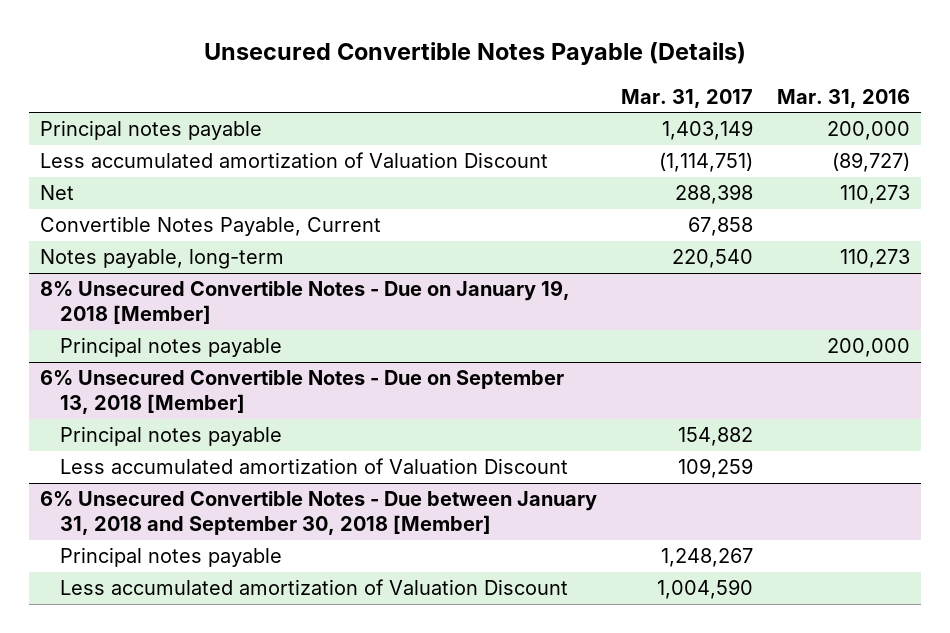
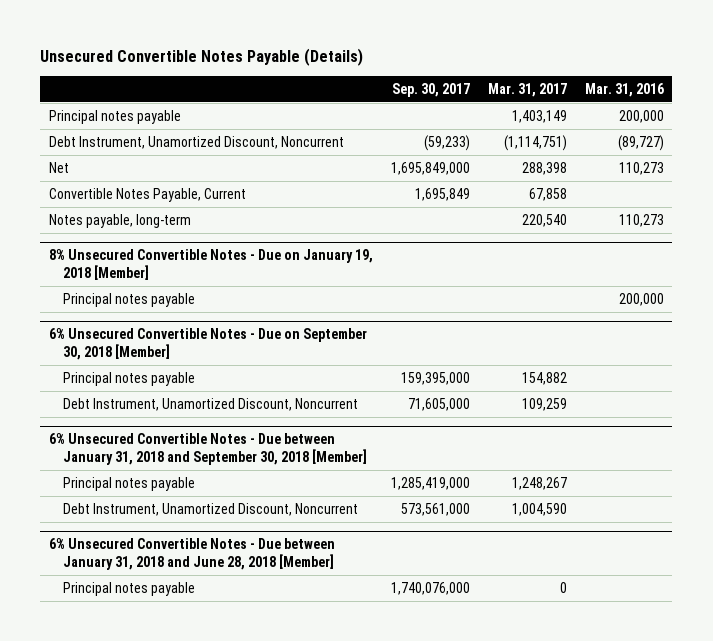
none -> [392,82,471,97] Sep. 30, 2017
[40,152,549,169] Less accumulated amortization of Valuation Discount -> [49,135,345,149] Debt Instrument, Unamortized Discount, Noncurrent
[40,370,565,414] 6% Unsecured Convertible Notes - Due on September 13, 2018 [Member] -> [49,327,368,360] 6% Unsecured Convertible Notes - Due on September 30, 2018 [Member]
[60,458,569,475] Less accumulated amortization of Valuation Discount -> [62,397,358,411] Debt Instrument, Unamortized Discount, Noncurrent
[60,579,569,596] Less accumulated amortization of Valuation Discount -> [62,502,358,516] Debt Instrument, Unamortized Discount, Noncurrent
none -> [49,537,336,570] 6% Unsecured Convertible Notes - Due between January 31, 2018 and June 28, 2018 [Member]
none -> [62,581,195,596] Principal notes payable

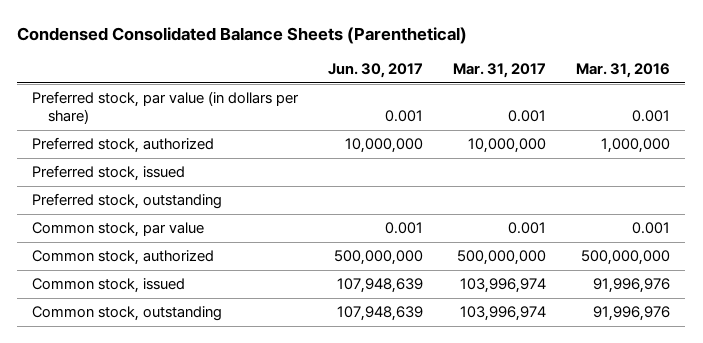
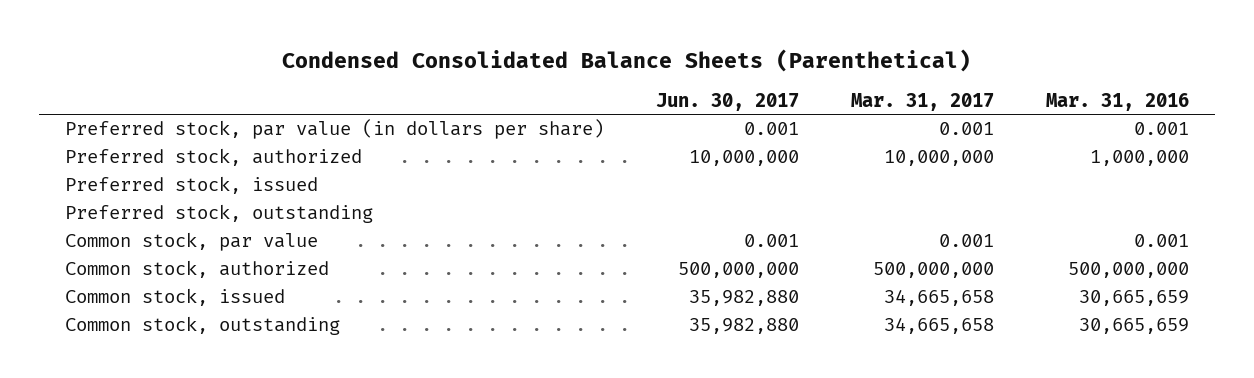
[337,278,424,294] 107,948,639 -> [689,290,800,307] 35,982,880
[460,278,547,294] 103,996,974 -> [883,289,994,307] 34,665,658
[593,278,671,294] 91,996,976 -> [1078,290,1189,307] 30,665,659
[337,306,424,322] 107,948,639 -> [689,318,800,335] 35,982,880
[460,306,547,322] 103,996,974 -> [883,317,994,335] 34,665,658
[593,306,671,322] 91,996,976 -> [1078,318,1189,335] 30,665,659

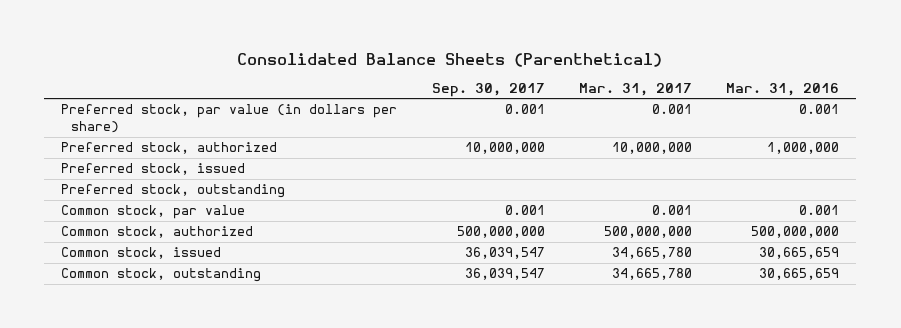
[281,48,971,72] Condensed Consolidated Balance Sheets (Parenthetical) -> [237,52,663,67] Consolidated Balance Sheets (Parenthetical)
[656,92,800,111] Jun. 30, 2017 -> none
none -> [431,82,545,97] Sep. 30, 2017
[883,289,994,307] 34,665,658 -> [612,247,693,260] 34,665,780
[883,317,994,335] 34,665,658 -> [612,268,693,281] 34,665,780

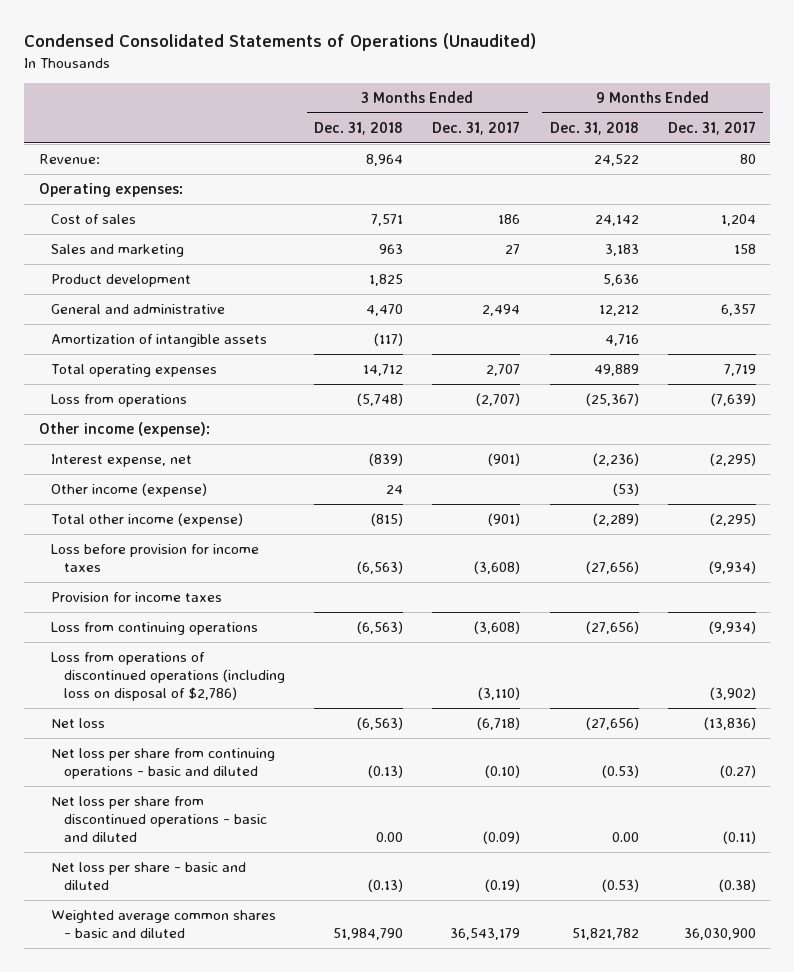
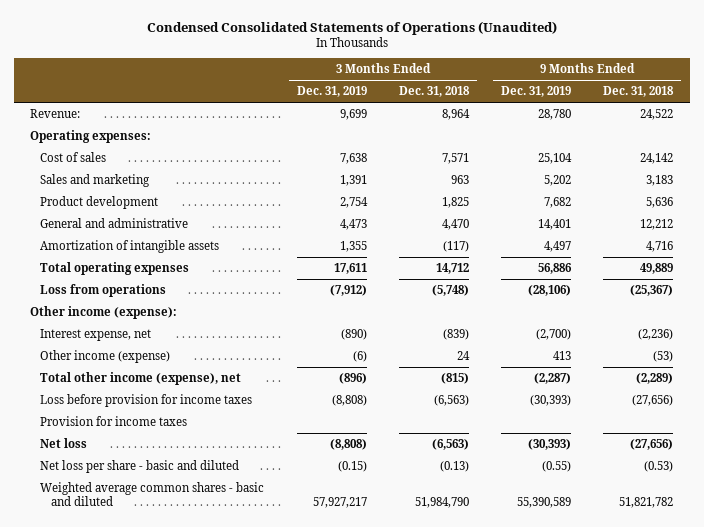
[432,120,521,135] Dec. 31, 2017 -> none
[667,120,756,135] Dec. 31, 2017 -> none
none -> [296,86,367,98] Dec. 31, 2019
none -> [501,86,572,98] Dec. 31, 2019
[51,513,244,528] Total other income (expense) -> [40,372,242,386] Total other income (expense), net
[51,622,259,636] Loss from continuing operations -> none
[51,652,285,702] Loss from operations of discontinued operations (including loss on disposal of $2,786) -> none
[51,748,276,780] Net loss per share from continuing operations - basic and diluted -> none
[51,796,267,843] Net loss per share from discontinued operations - basic and diluted -> none

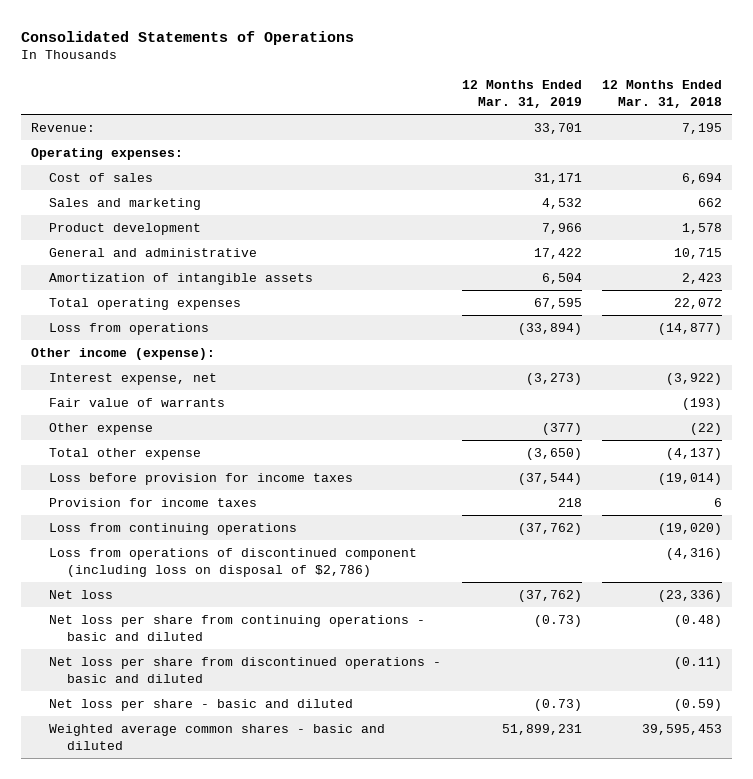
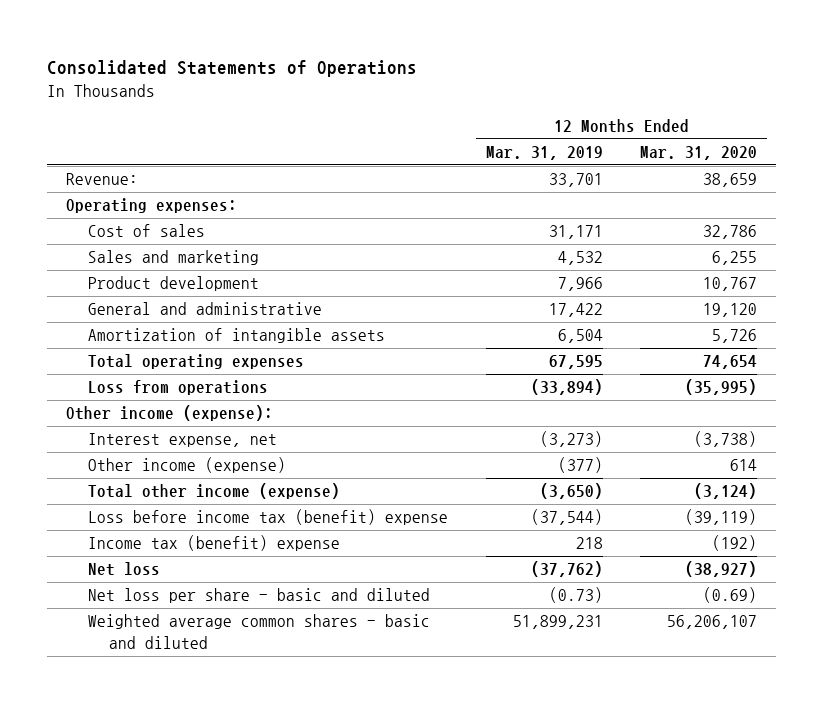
[601,80,722,109] 12 Months Ended Mar. 31, 2018 -> none
none -> [640,146,758,161] Mar. 31, 2020
[49,397,226,407] Fair value of warrants -> none
[49,522,298,535] Loss from continuing operations -> none
[49,547,418,577] Loss from operations of discontinued component (including loss on disposal of $2,786) -> none
[49,422,154,435] Other expense -> [87,457,286,474] Other income (expense)
[49,447,202,460] Total other expense -> [87,483,340,500] Total other income (expense)
[49,472,354,485] Loss before provision for income taxes -> [87,509,448,526] Loss before income tax (benefit) expense
[49,497,258,507] Provision for income taxes -> [87,535,340,552] Income tax (benefit) expense
[49,614,426,641] Net loss per share from continuing operations - basic and diluted -> none
[49,656,442,683] Net loss per share from discontinued operations - basic and diluted -> none

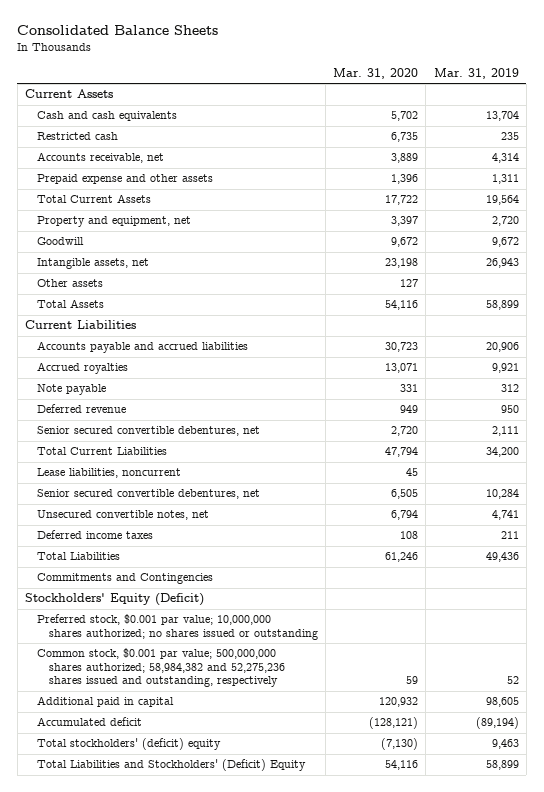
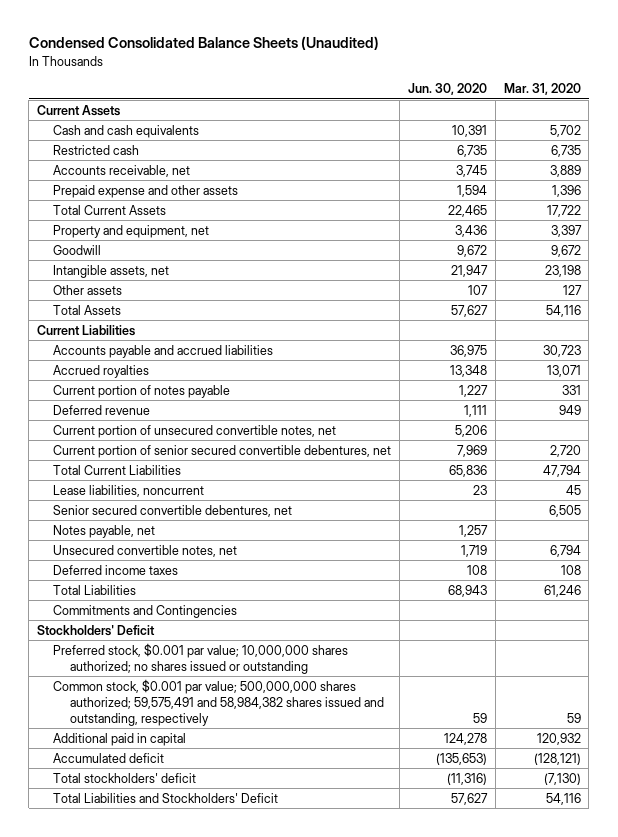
[17,25,219,36] Consolidated Balance Sheets -> [28,36,379,51] Condensed Consolidated Balance Sheets (Unaudited)
[433,68,519,80] Mar. 31, 2019 -> none
none -> [407,83,487,96] Jun. 30, 2020
[36,384,106,396] Note payable -> [53,384,231,398] Current portion of notes payable
none -> [53,424,337,438] Current portion of unsecured convertible notes, net
[36,426,260,437] Senior secured convertible debentures, net -> [53,444,392,458] Current portion of senior secured convertible debentures, net
none -> [53,524,156,538] Notes payable, net
[25,593,205,607] Stockholders' Equity (Deficit) -> [36,624,155,636] Stockholders' Deficit
[36,648,285,688] Common stock, $0.001 par value; 500,000,000 shares authorized; 58,984,382 and 52,275,236 shares issued and outstanding, respectively -> [53,678,384,726] Common stock, $0.001 par value; 500,000,000 shares authorized; 59,575,491 and 58,984,382 shares issued and outstanding, respectively
[36,738,221,751] Total stockholders' (deficit) equity -> [53,772,197,783] Total stockholders' deficit
[36,759,306,772] Total Liabilities and Stockholders' (Deficit) Equity -> [53,792,279,803] Total Liabilities and Stockholders' Deficit

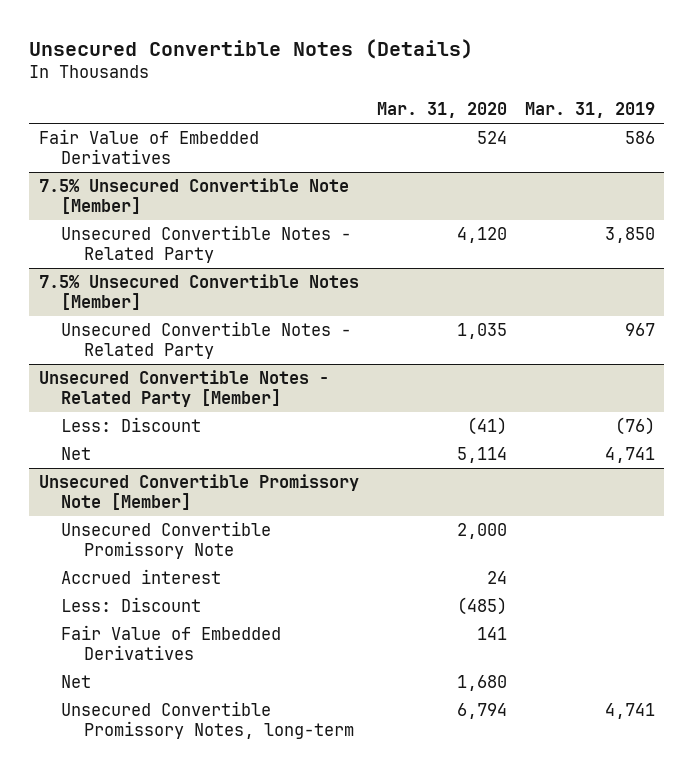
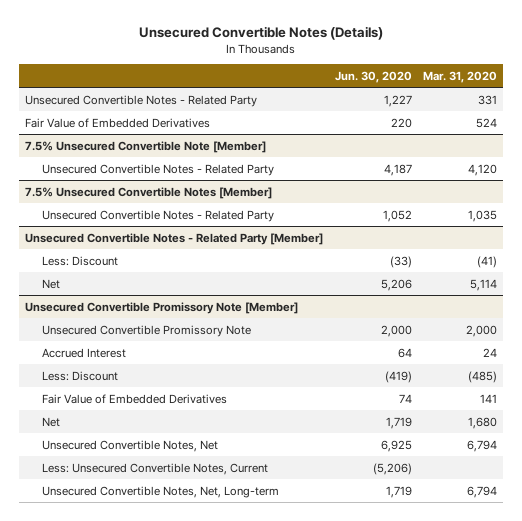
[525,102,656,119] Mar. 31, 2019 -> none
none -> [334,70,412,83] Jun. 30, 2020
none -> [24,94,257,107] Unsecured Convertible Notes - Related Party
[61,569,222,585] Accrued interest -> [42,347,127,358] Accrued Interest
none -> [42,439,219,452] Unsecured Convertible Notes, Net
none -> [42,462,269,475] Less: Unsecured Convertible Notes, Current
[61,701,354,739] Unsecured Convertible Promissory Notes, long-term -> [42,485,280,498] Unsecured Convertible Notes, Net, Long-term

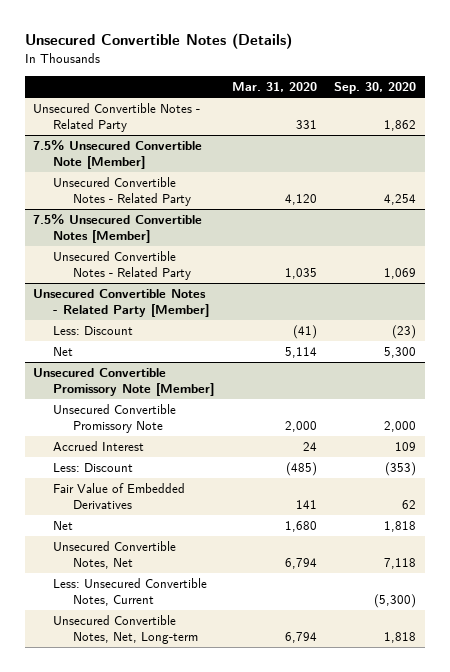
[334,70,412,83] Jun. 30, 2020 -> none
none -> [334,82,417,95] Sep. 30, 2020
[24,117,210,128] Fair Value of Embedded Derivatives -> none

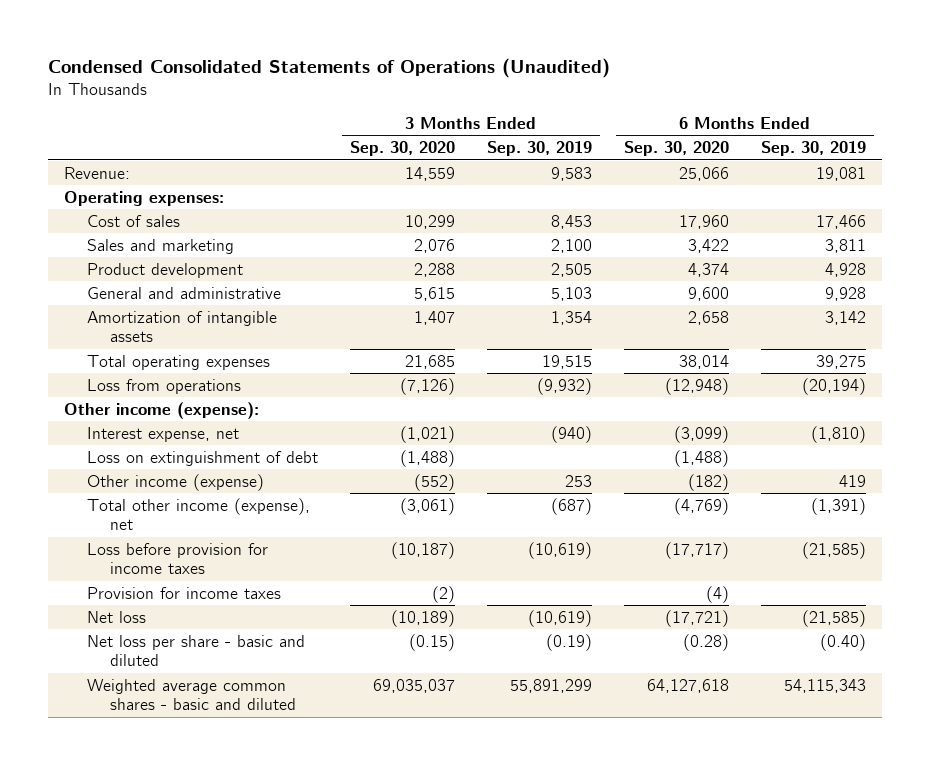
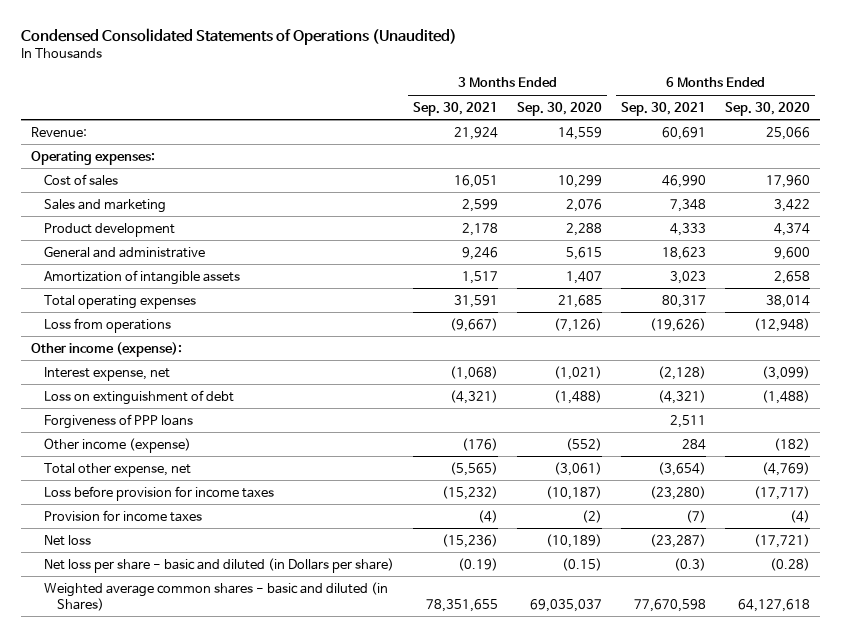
[487,141,593,157] Sep. 30, 2019 -> none
[761,141,867,157] Sep. 30, 2019 -> none
none -> [413,101,499,116] Sep. 30, 2021
none -> [621,101,707,116] Sep. 30, 2021
none -> [44,413,194,429] Forgiveness of PPP loans
[87,497,311,531] Total other income (expense), net -> [44,462,192,477] Total other expense, net
[87,634,306,667] Net loss per share - basic and diluted -> [44,557,395,573] Net loss per share - basic and diluted (in Dollars per share)
[87,678,297,711] Weighted average common shares - basic and diluted -> [44,581,389,611] Weighted average common shares - basic and diluted (in Shares)

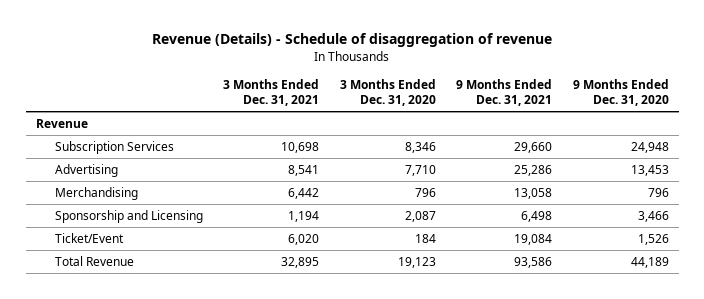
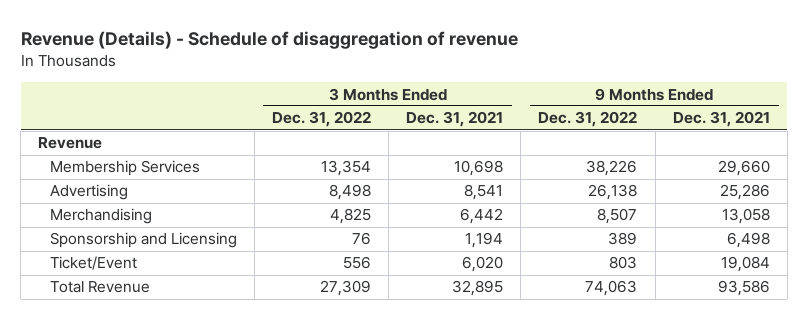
[339,78,436,106] 3 Months Ended Dec. 31, 2020 -> none
[572,78,669,106] 9 Months Ended Dec. 31, 2020 -> none
none -> [271,111,371,128] Dec. 31, 2022
none -> [538,111,638,128] Dec. 31, 2022
[54,140,174,154] Subscription Services -> [49,160,200,177] Membership Services

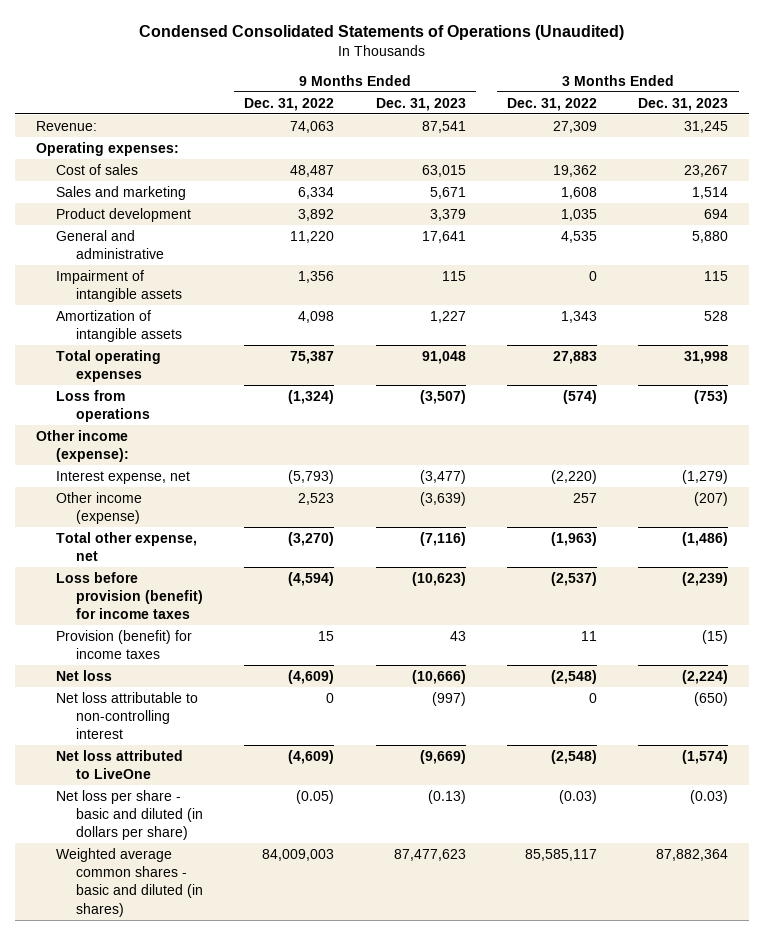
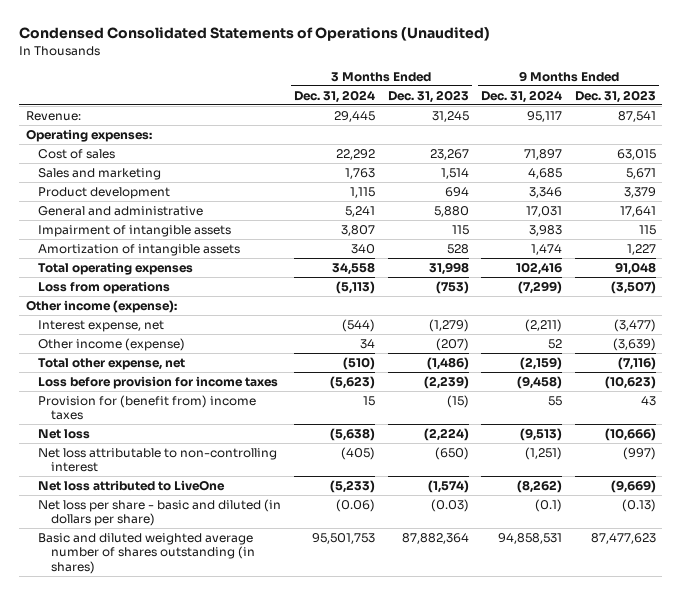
[244,97,335,111] Dec. 31, 2022 -> none
[506,97,597,111] Dec. 31, 2022 -> none
none -> [294,89,376,103] Dec. 31, 2024
none -> [481,89,563,103] Dec. 31, 2024
[55,571,203,620] Loss before provision (benefit) for income taxes -> [38,375,279,389] Loss before provision for income taxes
[55,629,192,660] Provision (benefit) for income taxes -> [38,394,257,421] Provision for (benefit from) income taxes
[55,847,203,917] Weighted average common shares - basic and diluted (in shares) -> [38,532,256,574] Basic and diluted weighted average number of shares outstanding (in shares)

